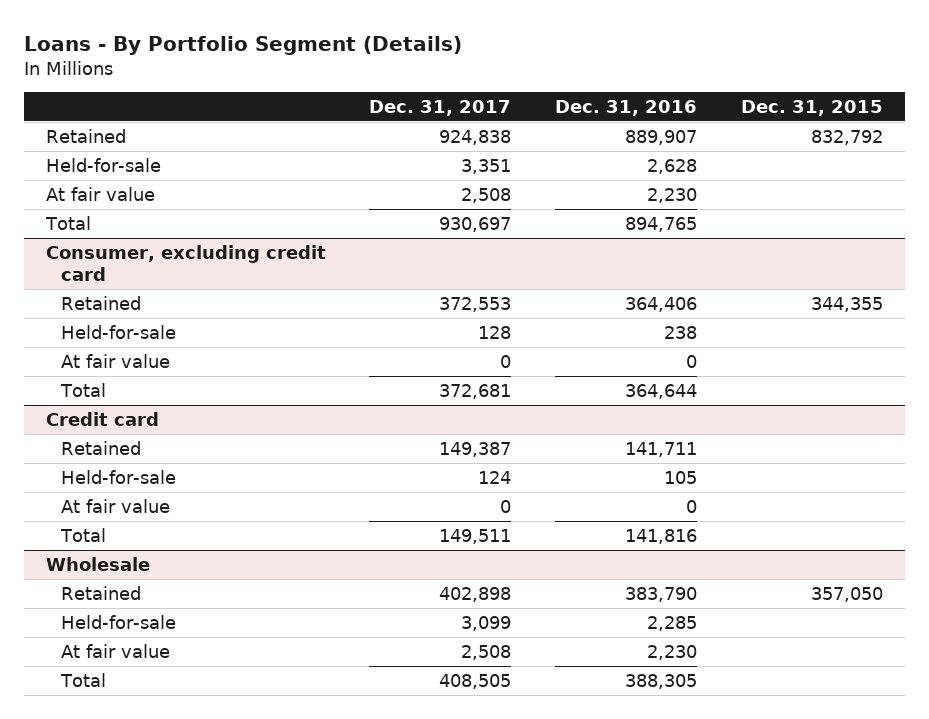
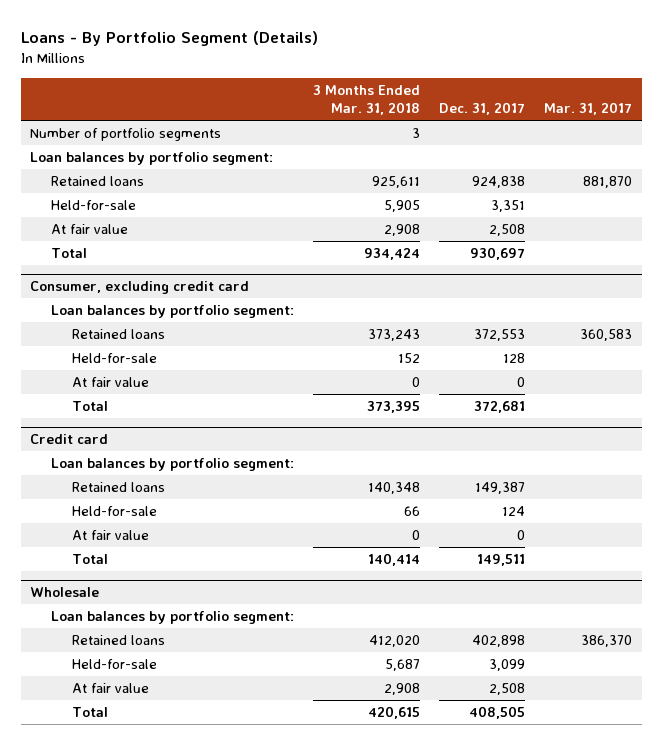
[555,100,698,117] Dec. 31, 2016 -> none
[740,100,883,117] Dec. 31, 2015 -> none
none -> [313,84,421,116] 3 Months Ended Mar. 31, 2018
none -> [544,102,633,116] Mar. 31, 2017
none -> [30,128,222,142] Number of portfolio segments
none -> [30,152,274,166] Loan balances by portfolio segment:
[45,128,126,143] Retained -> [51,176,145,187] Retained loans
none -> [51,305,295,319] Loan balances by portfolio segment:
[60,295,141,310] Retained -> [71,329,165,340] Retained loans
none -> [51,458,295,472] Loan balances by portfolio segment:
[60,440,141,455] Retained -> [71,482,165,493] Retained loans
none -> [51,611,295,625] Loan balances by portfolio segment:
[60,585,141,600] Retained -> [71,635,165,646] Retained loans

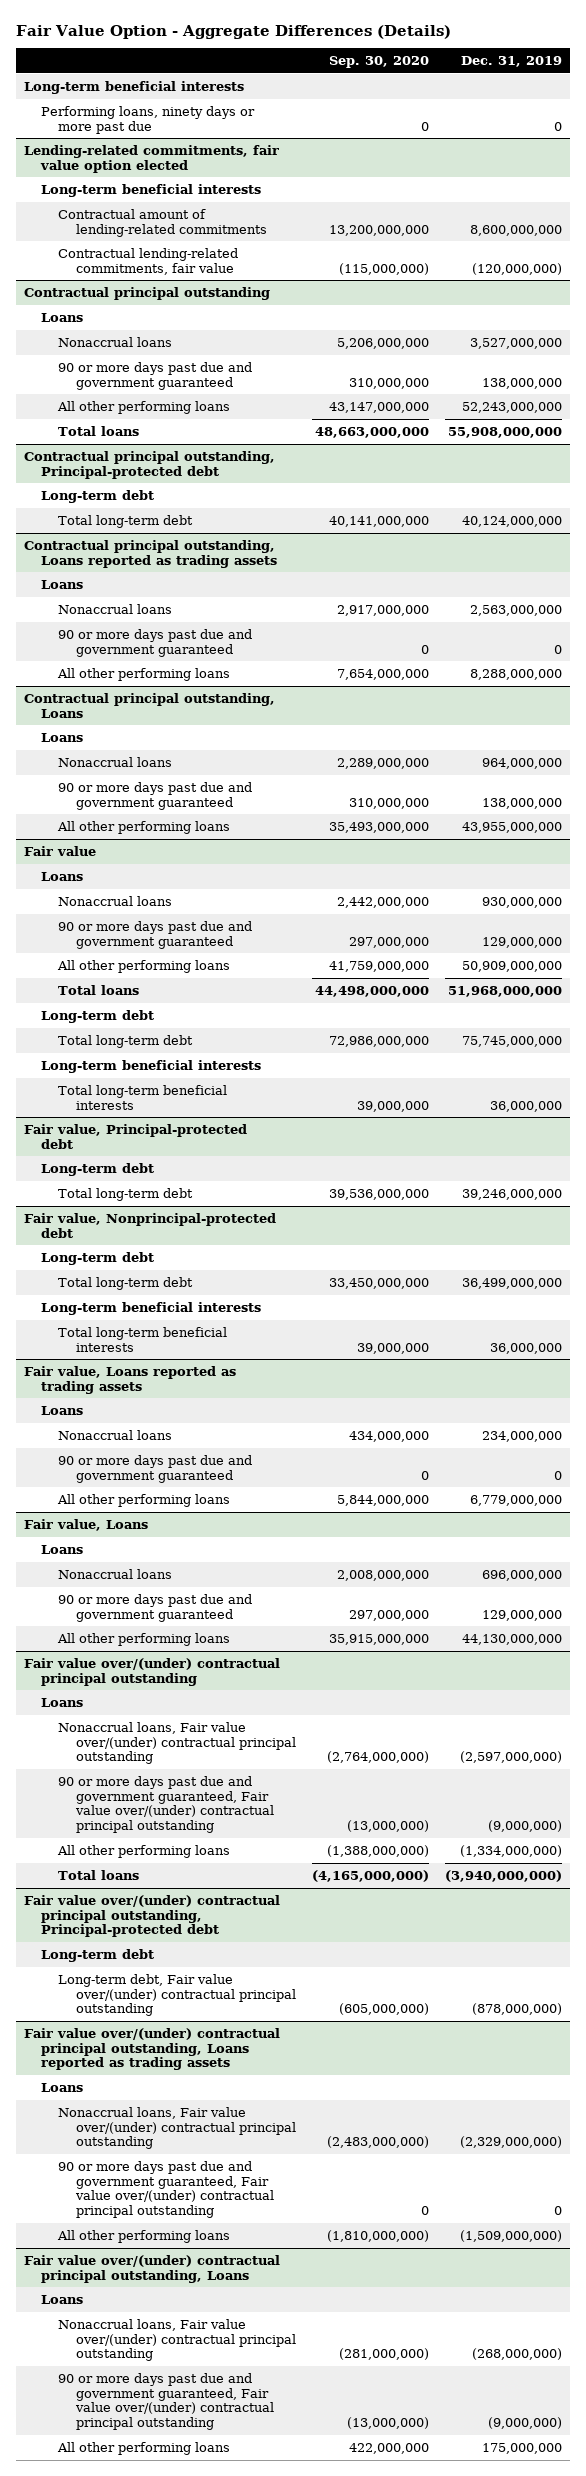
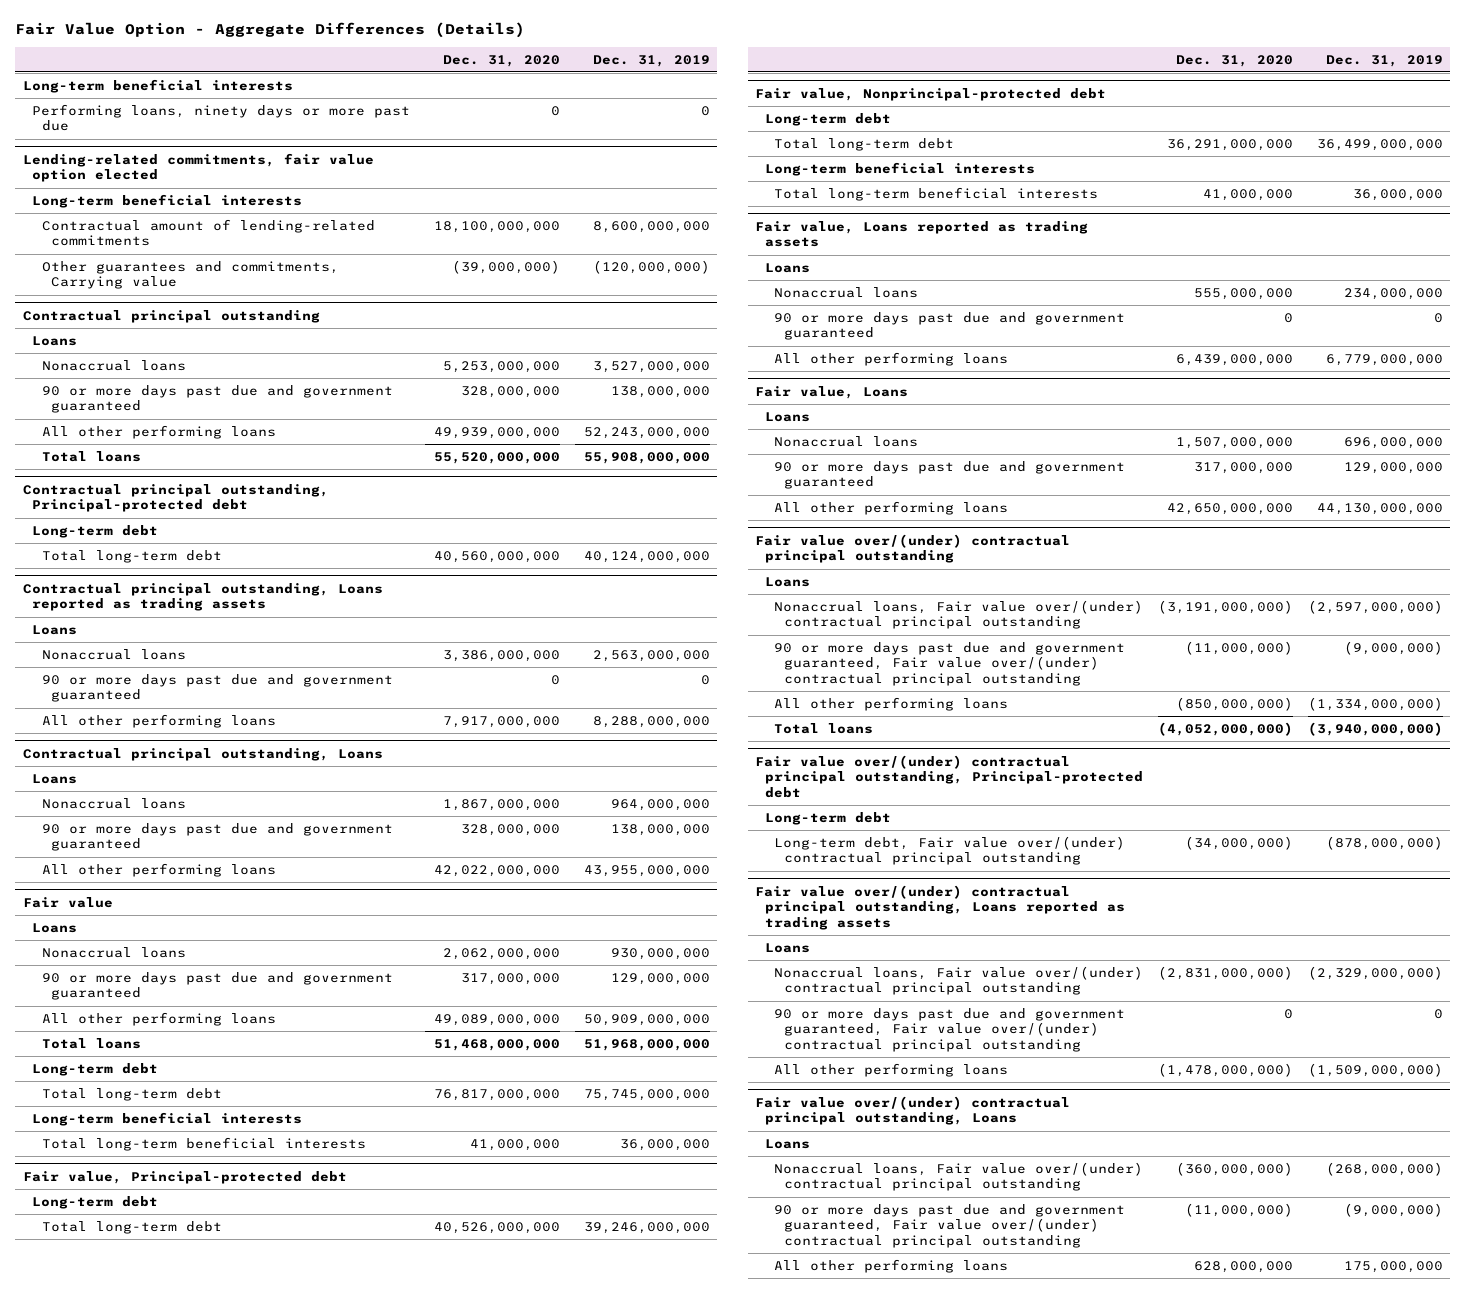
[328,56,429,69] Sep. 30, 2020 -> none
none -> [443,54,561,67] Dec. 31, 2020
[58,247,239,275] Contractual lending-related commitments, fair value -> [41,260,339,290] Other guarantees and commitments, Carrying value

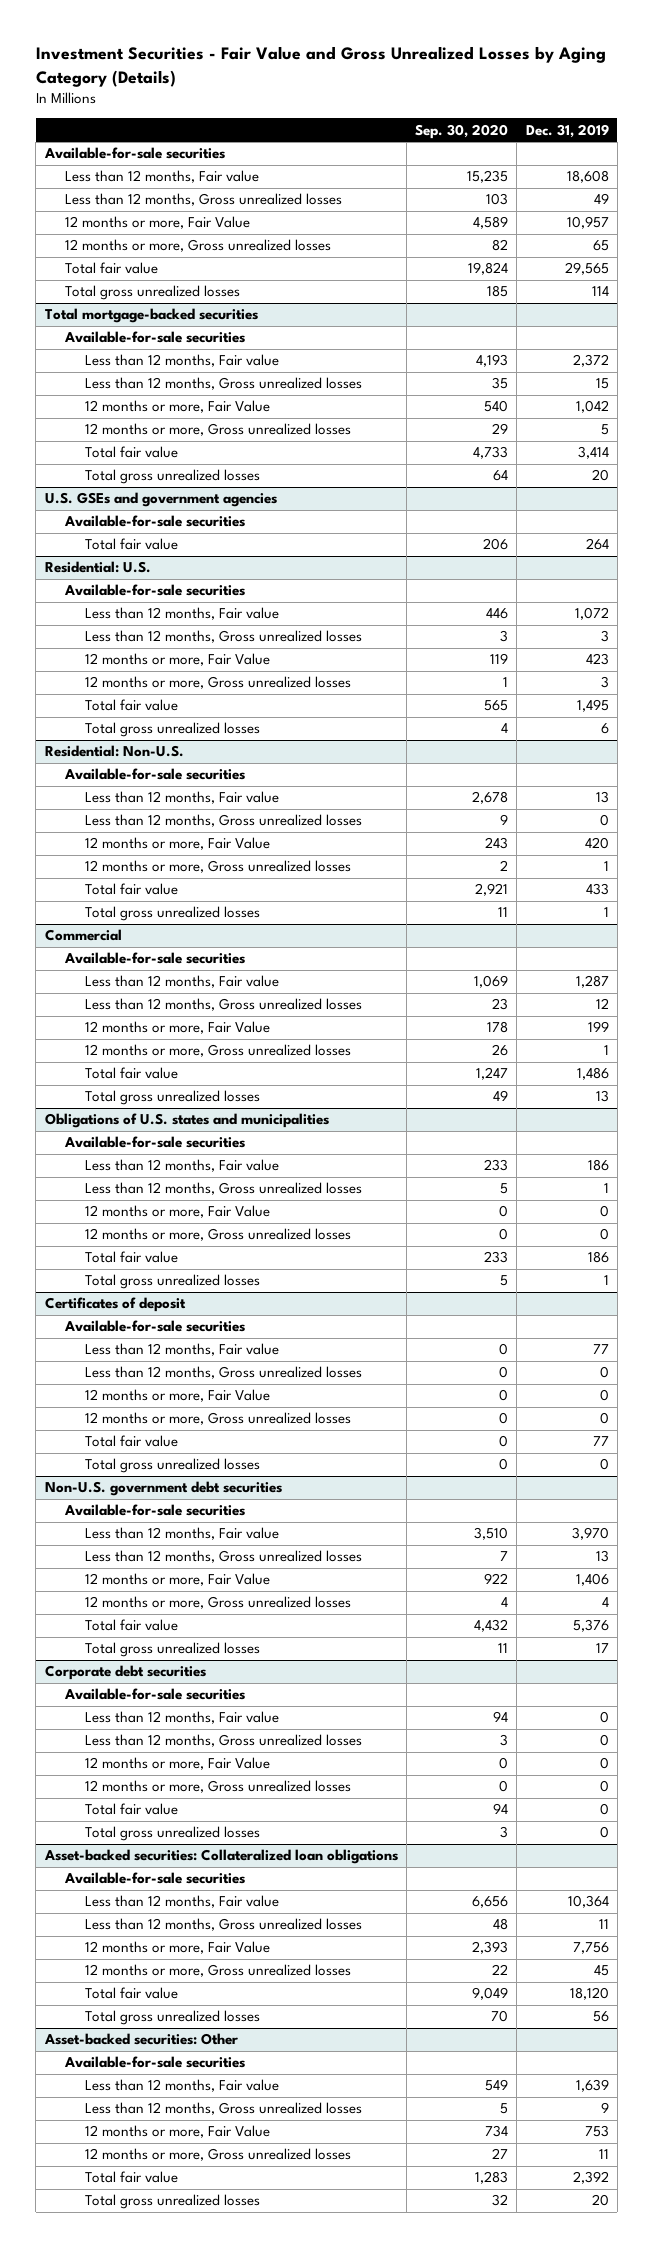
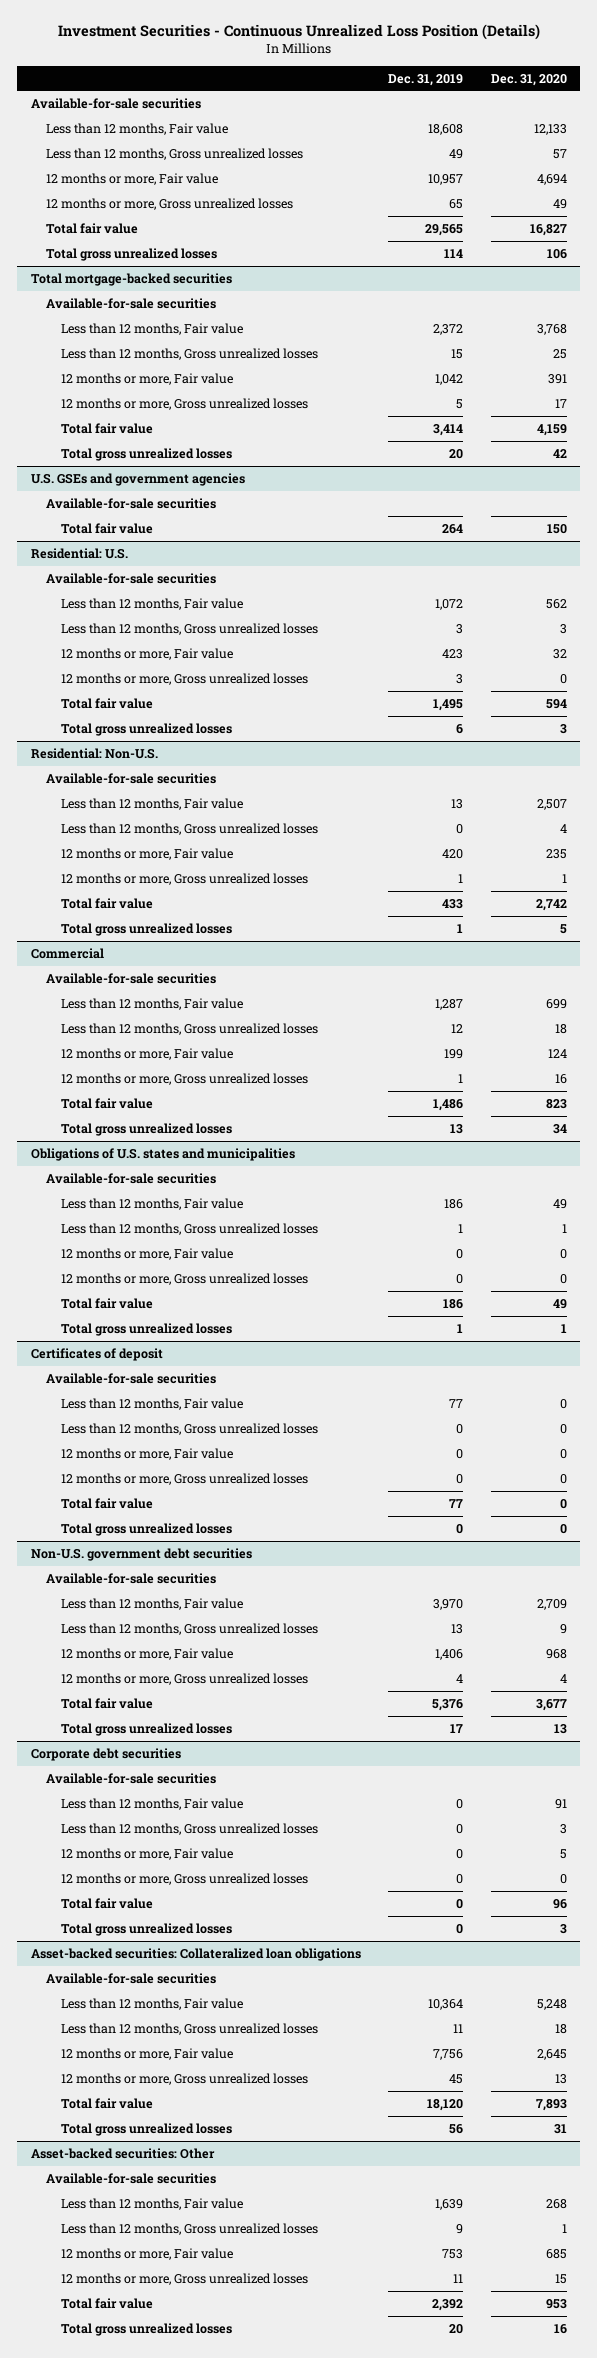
[35,46,606,87] Investment Securities - Fair Value and Gross Unrealized Losses by Aging Category (Details) -> [57,24,540,41] Investment Securities - Continuous Unrealized Loss Position (Details)
[415,123,509,139] Sep. 30, 2020 -> none
none -> [490,73,567,86] Dec. 31, 2020
[64,216,250,230] 12 months or more, Fair Value -> [45,172,218,185] 12 months or more, Fair value
[84,400,270,414] 12 months or more, Fair Value -> [61,372,234,385] 12 months or more, Fair value
[84,653,270,667] 12 months or more, Fair Value -> [61,647,234,660] 12 months or more, Fair value
[84,837,270,851] 12 months or more, Fair Value -> [61,847,234,860] 12 months or more, Fair value
[84,1021,270,1035] 12 months or more, Fair Value -> [61,1047,234,1060] 12 months or more, Fair value
[84,1205,270,1219] 12 months or more, Fair Value -> [61,1247,234,1260] 12 months or more, Fair value
[84,1389,270,1403] 12 months or more, Fair Value -> [61,1447,234,1460] 12 months or more, Fair value
[84,1573,270,1587] 12 months or more, Fair Value -> [61,1647,234,1660] 12 months or more, Fair value
[84,1757,270,1771] 12 months or more, Fair Value -> [61,1847,234,1860] 12 months or more, Fair value
[84,1941,270,1955] 12 months or more, Fair Value -> [61,2047,234,2060] 12 months or more, Fair value
[84,2125,270,2139] 12 months or more, Fair Value -> [61,2247,234,2260] 12 months or more, Fair value

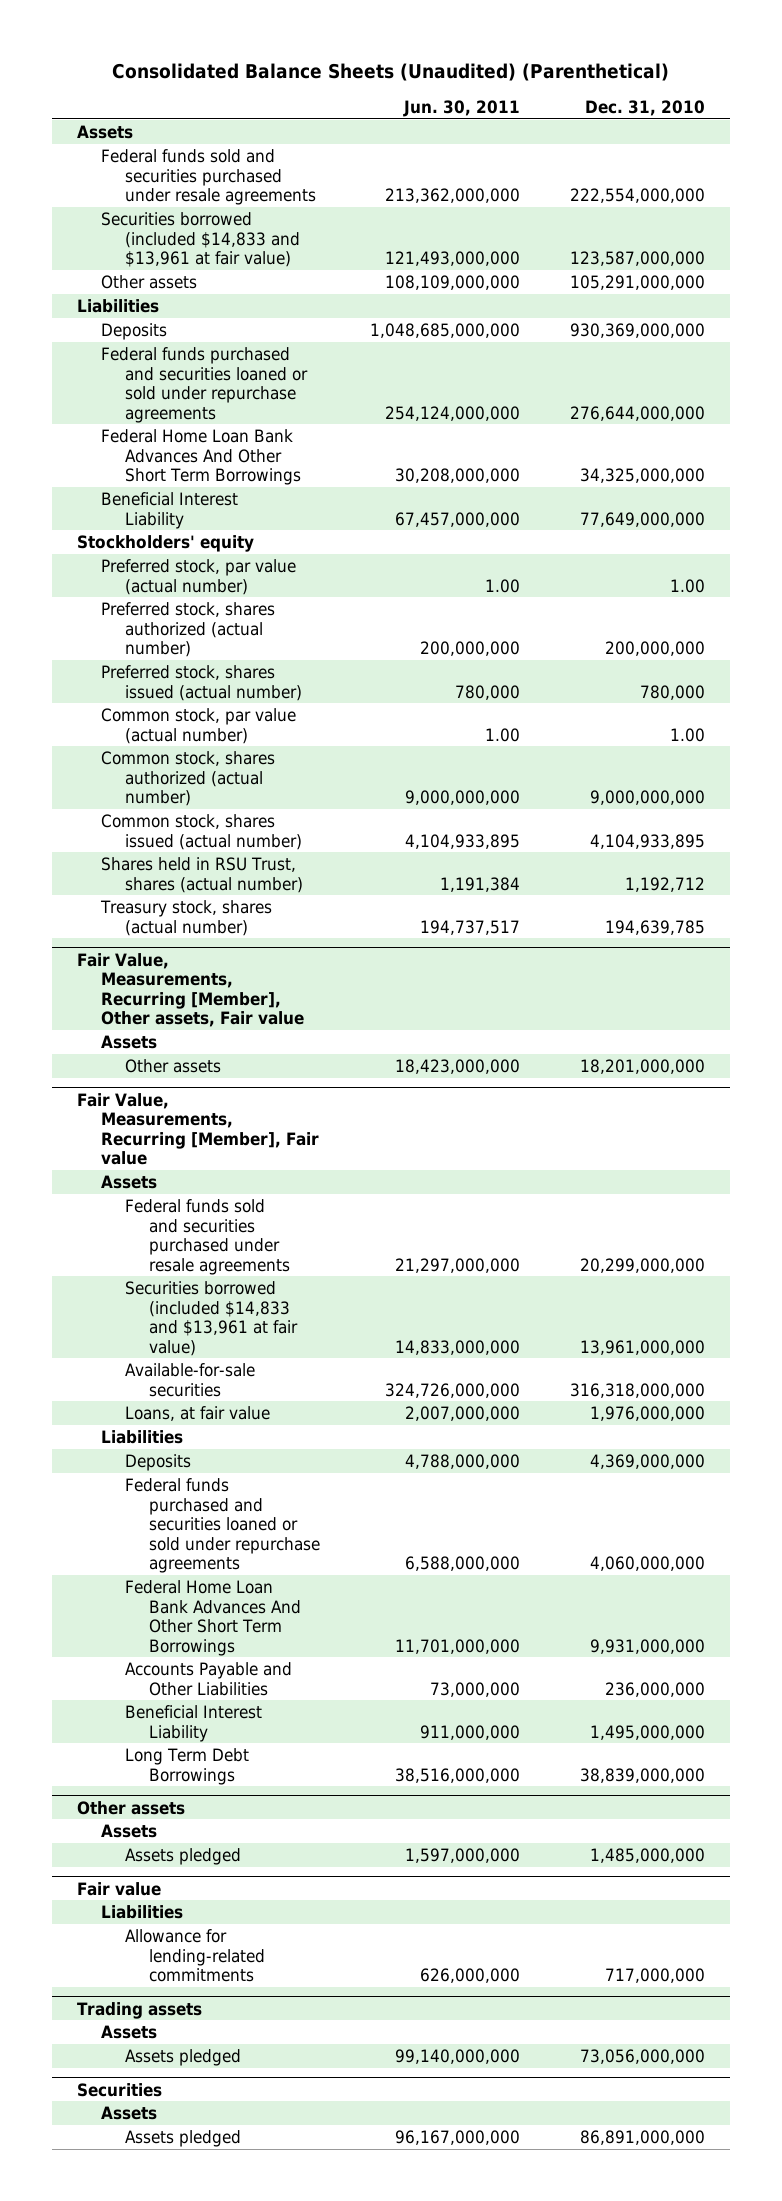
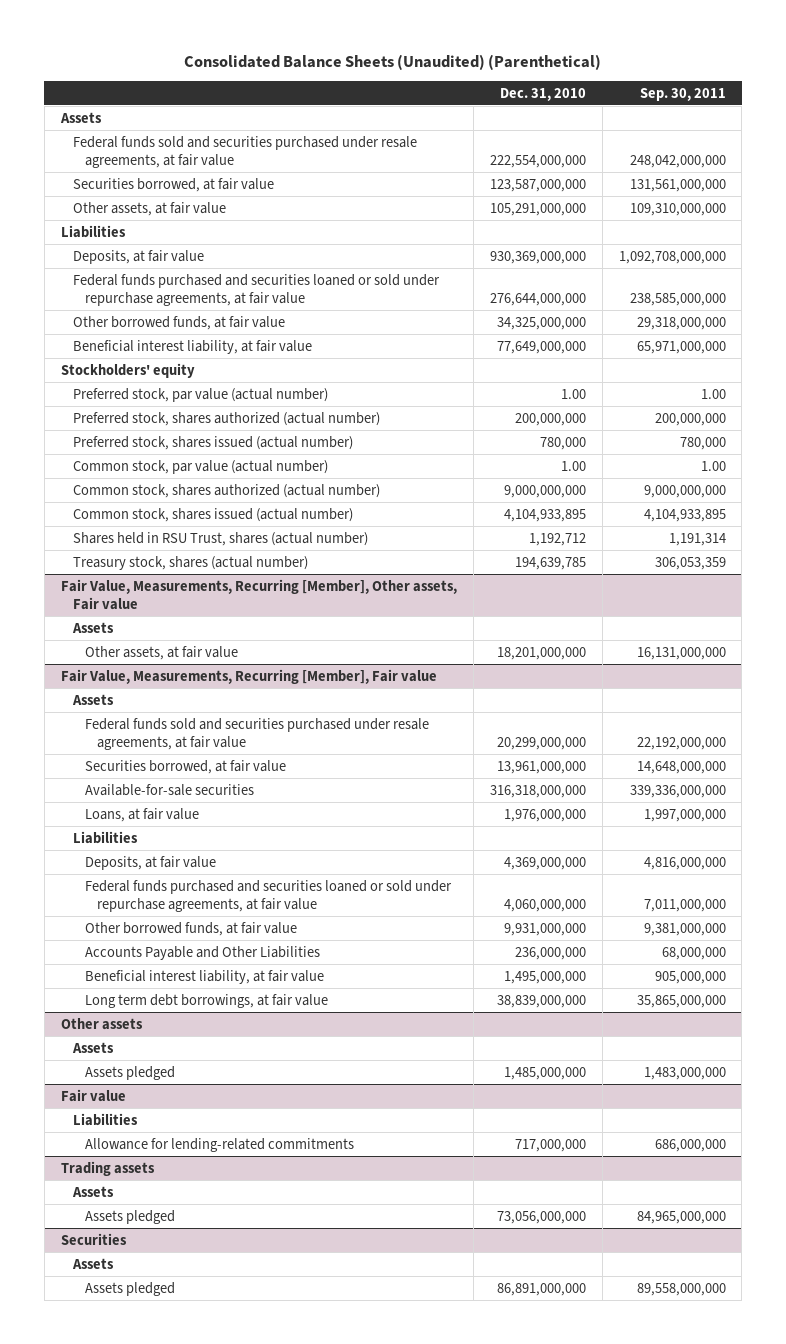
[402,99,520,117] Jun. 30, 2011 -> none
none -> [639,87,726,101] Sep. 30, 2011
[101,148,317,206] Federal funds sold and securities purchased under resale agreements -> [72,135,417,168] Federal funds sold and securities purchased under resale agreements, at fair value
[101,211,301,268] Securities borrowed (included $14,833 and $13,961 at fair value) -> [72,177,274,192] Securities borrowed, at fair value
[101,274,198,289] Other assets -> [72,201,226,216] Other assets, at fair value
[101,322,168,340] Deposits -> [72,249,204,264] Deposits, at fair value
[101,346,309,423] Federal funds purchased and securities loaned or sold under repurchase agreements -> [72,273,440,306] Federal funds purchased and securities loaned or sold under repurchase agreements, at fair value
[101,428,302,486] Federal Home Loan Bank Advances And Other Short Term Borrowings -> [72,315,285,330] Other borrowed funds, at fair value
[101,491,239,529] Beneficial Interest Liability -> [72,339,312,354] Beneficial interest liability, at fair value
[125,1058,222,1073] Other assets -> [84,645,238,660] Other assets, at fair value
[125,1198,290,1275] Federal funds sold and securities purchased under resale agreements -> [84,717,429,750] Federal funds sold and securities purchased under resale agreements, at fair value
[125,1280,298,1356] Securities borrowed (included $14,833 and $13,961 at fair value) -> [84,759,286,774] Securities borrowed, at fair value
[125,1453,192,1471] Deposits -> [84,855,216,870] Deposits, at fair value
[125,1477,320,1574] Federal funds purchased and securities loaned or sold under repurchase agreements -> [84,879,452,912] Federal funds purchased and securities loaned or sold under repurchase agreements, at fair value
[125,1579,301,1656] Federal Home Loan Bank Advances And Other Short Term Borrowings -> [84,921,297,936] Other borrowed funds, at fair value
[125,1704,263,1742] Beneficial Interest Liability -> [84,969,324,984] Beneficial interest liability, at fair value
[125,1747,250,1785] Long Term Debt Borrowings -> [84,993,328,1008] Long term debt borrowings, at fair value

